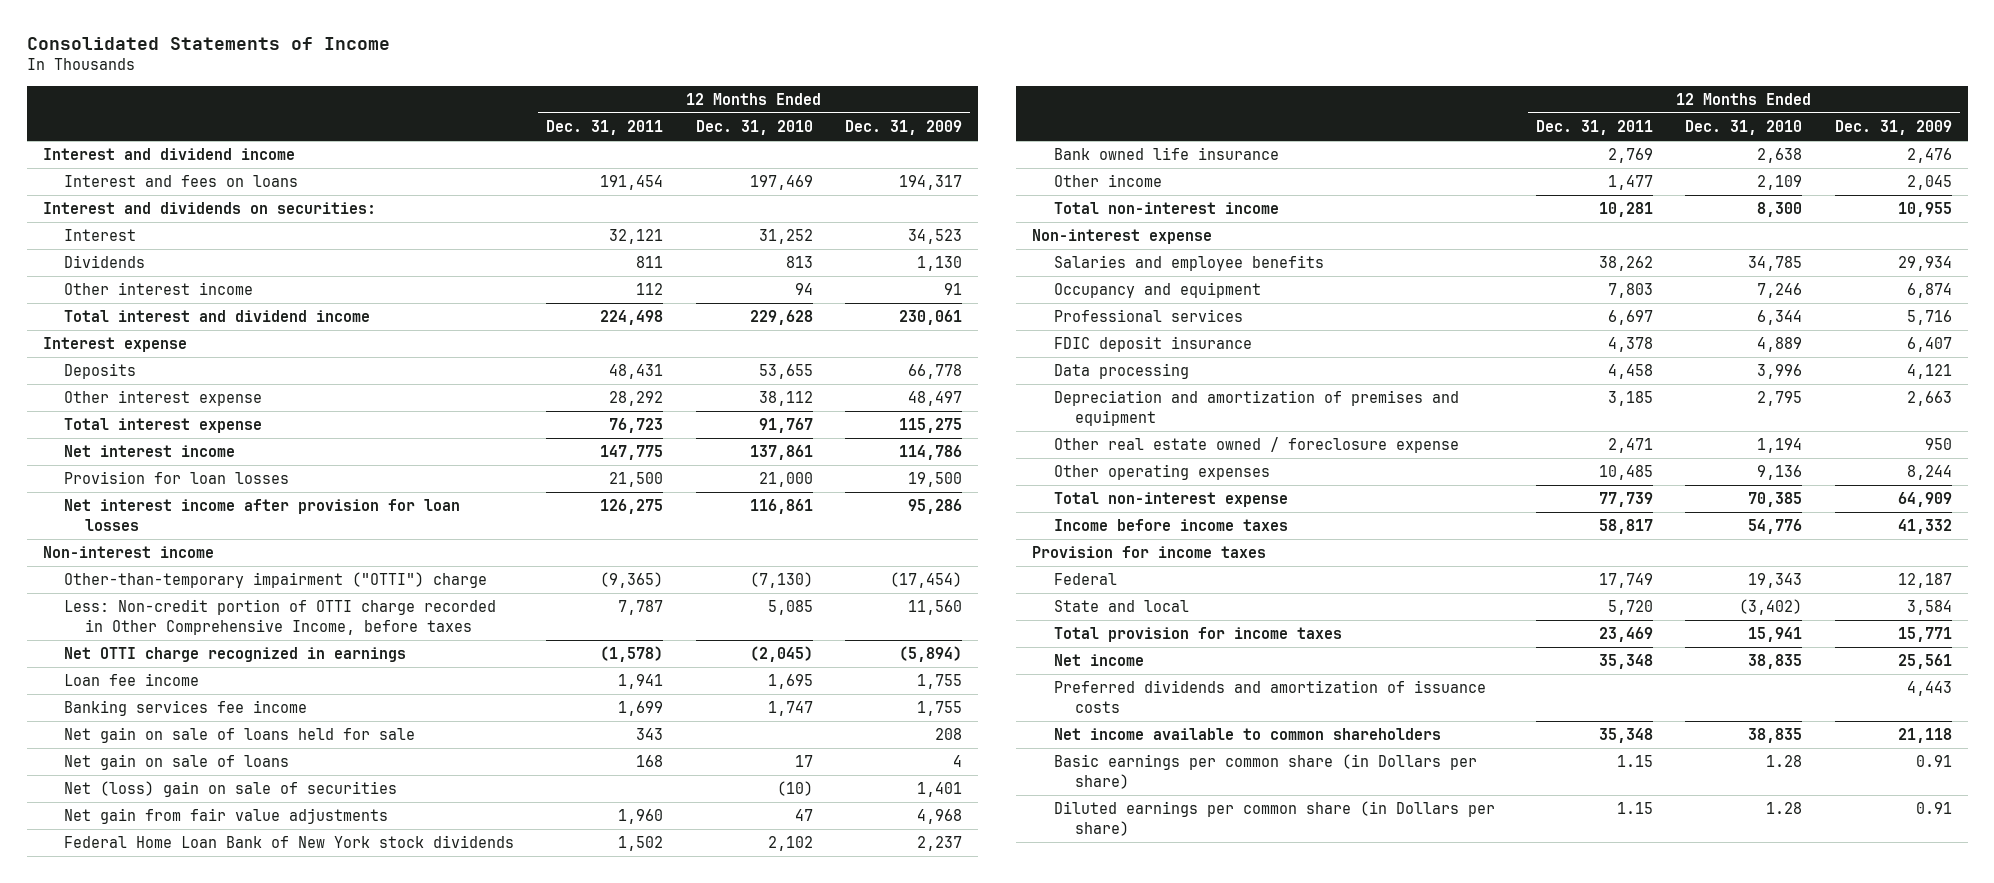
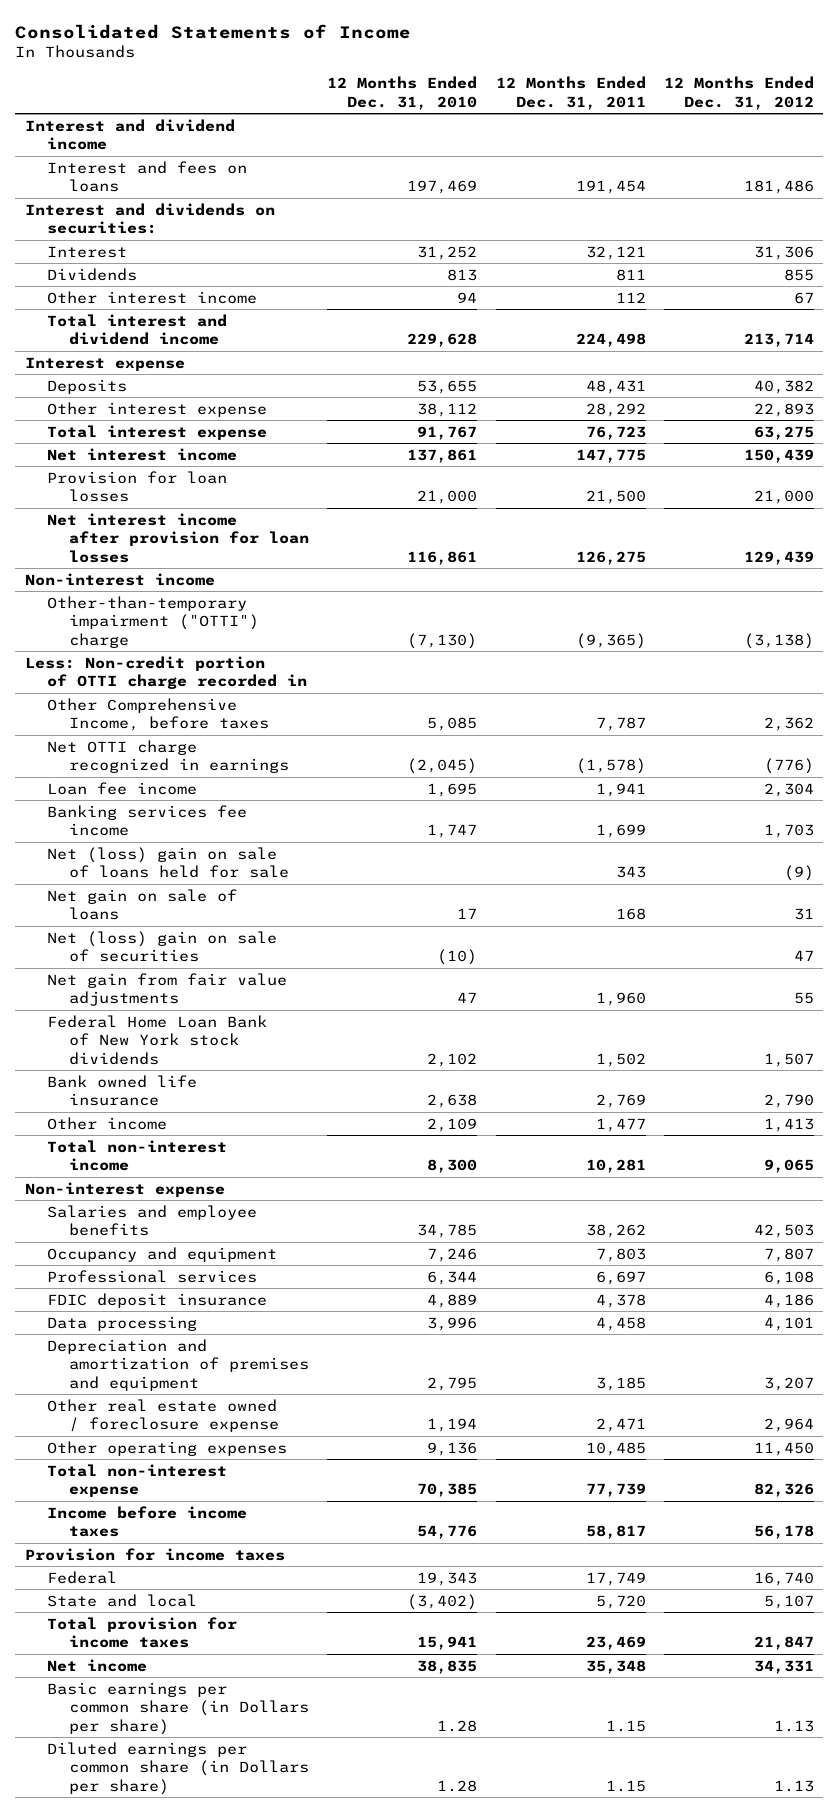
[845,120,963,136] Dec. 31, 2009 -> none
none -> [664,76,815,110] 12 Months Ended Dec. 31, 2012
none -> [24,655,307,690] Less: Non-credit portion of OTTI charge recorded in
[64,599,497,635] Less: Non-credit portion of OTTI charge recorded in Other Comprehensive Income, before taxes -> [46,697,269,732] Other Comprehensive Income, before taxes
[64,727,416,744] Net gain on sale of loans held for sale -> [46,846,289,879] Net (loss) gain on sale of loans held for sale
[1053,680,1486,713] Preferred dividends and amortization of issuance costs -> none
[1053,728,1441,741] Net income available to common shareholders -> none

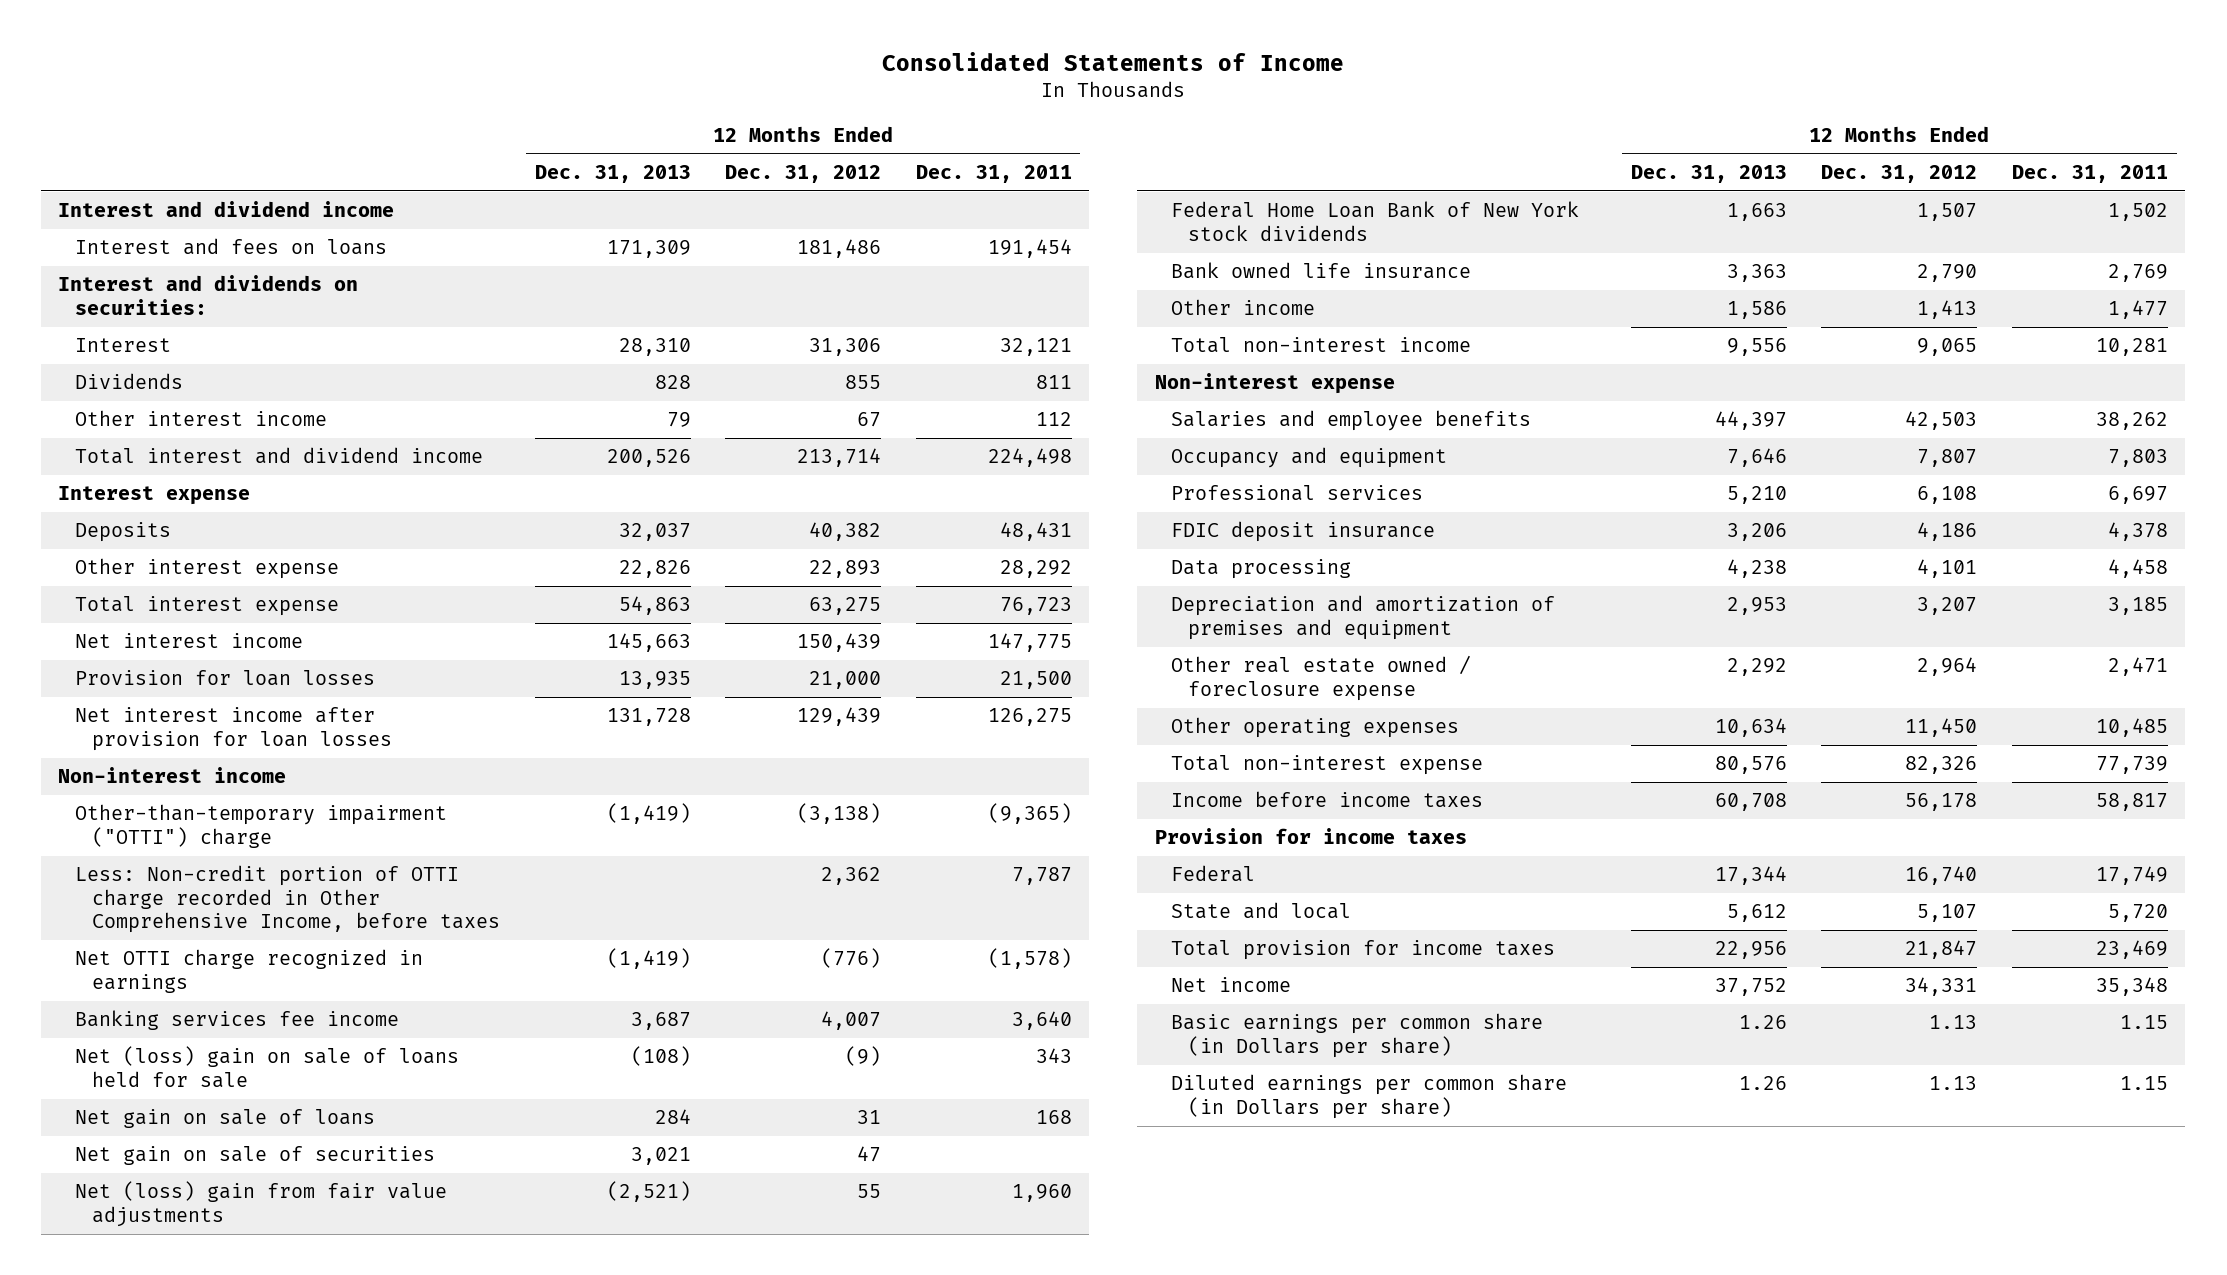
[327,76,478,110] 12 Months Ended Dec. 31, 2010 -> none
none -> [534,164,691,183] Dec. 31, 2013
[24,655,307,690] Less: Non-credit portion of OTTI charge recorded in -> none
[46,697,269,732] Other Comprehensive Income, before taxes -> [75,865,500,934] Less: Non-credit portion of OTTI charge recorded in Other Comprehensive Income, before taxes
[46,781,197,795] Loan fee income -> none
[595,824,646,839] 1,699 -> [1011,1011,1072,1031] 3,640
[764,824,815,839] 1,703 -> [821,1011,882,1031] 4,007
[46,930,277,963] Net (loss) gain on sale of securities -> [75,1146,436,1166] Net gain on sale of securities
[46,972,287,1007] Net gain from fair value adjustments -> [75,1181,448,1227] Net (loss) gain from fair value adjustments

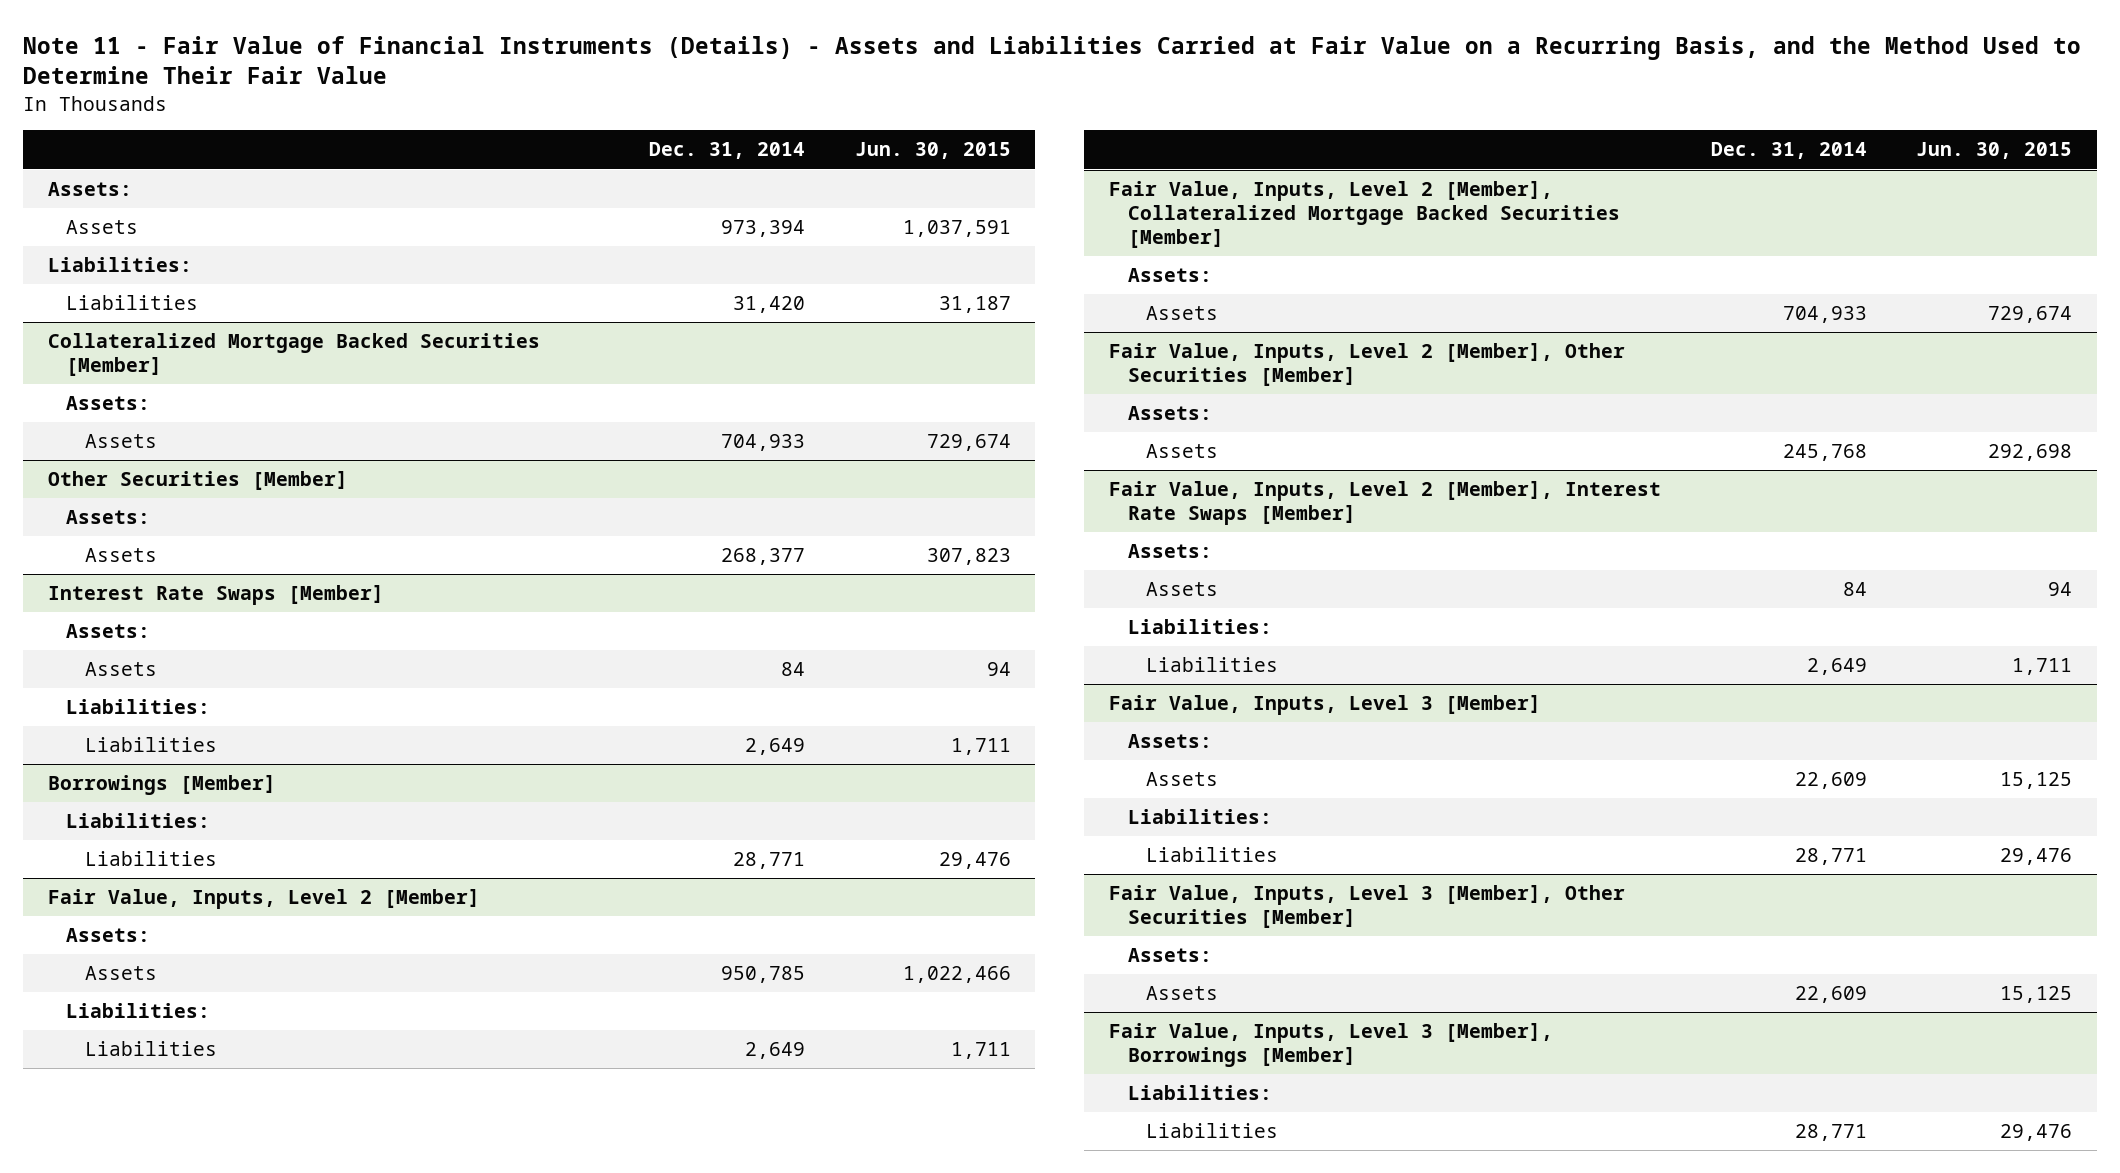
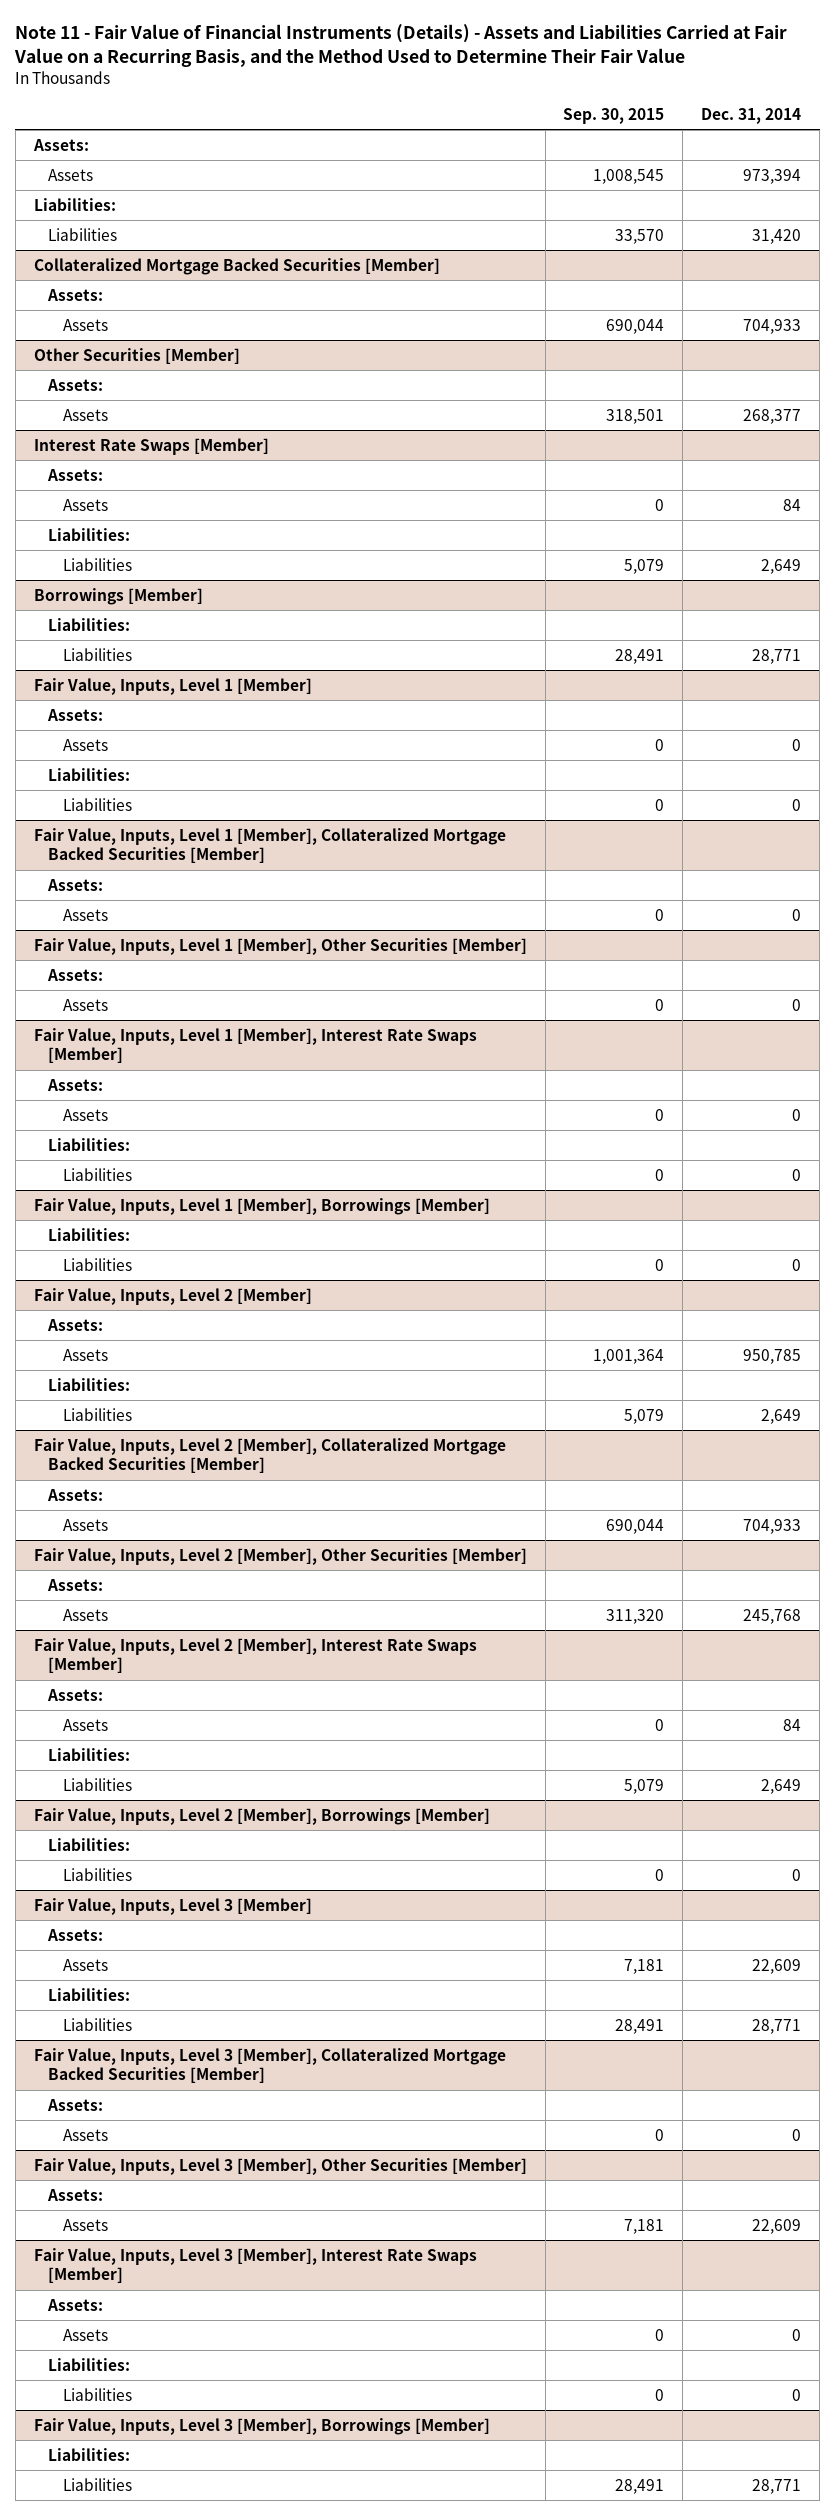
[854,142,1011,160] Jun. 30, 2015 -> none
none -> [563,107,665,124] Sep. 30, 2015
none -> [33,677,312,695] Fair Value, Inputs, Level 1 [Member]
none -> [47,708,104,721] Assets:
none -> [62,738,108,751] Assets
none -> [48,767,131,781] Liabilities:
none -> [62,797,132,811] Liabilities
none -> [33,827,506,863] Fair Value, Inputs, Level 1 [Member], Collateralized Mortgage Backed Securities [Member]
none -> [47,878,104,891] Assets:
none -> [62,908,108,921] Assets
none -> [33,937,527,955] Fair Value, Inputs, Level 1 [Member], Other Securities [Member]
none -> [47,968,104,981] Assets:
none -> [62,998,108,1011] Assets
none -> [33,1027,477,1063] Fair Value, Inputs, Level 1 [Member], Interest Rate Swaps [Member]
none -> [47,1078,104,1091] Assets:
none -> [62,1108,108,1121] Assets
none -> [48,1137,131,1151] Liabilities:
none -> [62,1167,132,1181] Liabilities
none -> [33,1197,490,1215] Fair Value, Inputs, Level 1 [Member], Borrowings [Member]
none -> [48,1227,131,1241] Liabilities:
none -> [62,1257,132,1271] Liabilities
none -> [33,1807,490,1825] Fair Value, Inputs, Level 2 [Member], Borrowings [Member]
none -> [48,1837,131,1851] Liabilities:
none -> [62,1867,132,1881] Liabilities
none -> [33,2047,506,2083] Fair Value, Inputs, Level 3 [Member], Collateralized Mortgage Backed Securities [Member]
none -> [47,2098,104,2111] Assets:
none -> [62,2128,108,2141] Assets
none -> [33,2247,477,2283] Fair Value, Inputs, Level 3 [Member], Interest Rate Swaps [Member]
none -> [47,2298,104,2311] Assets:
none -> [62,2328,108,2341] Assets
none -> [48,2357,131,2371] Liabilities:
none -> [62,2387,132,2401] Liabilities

